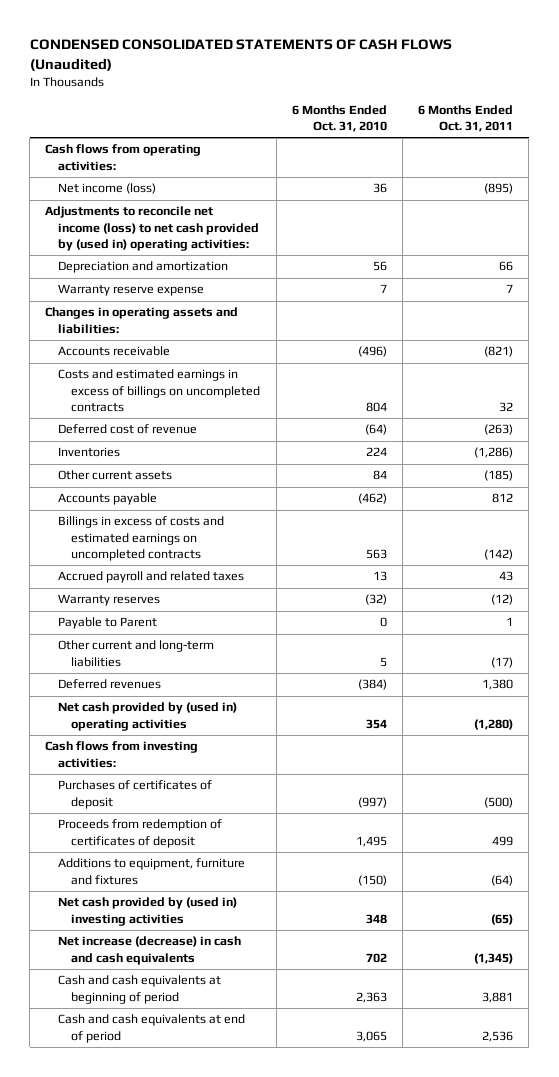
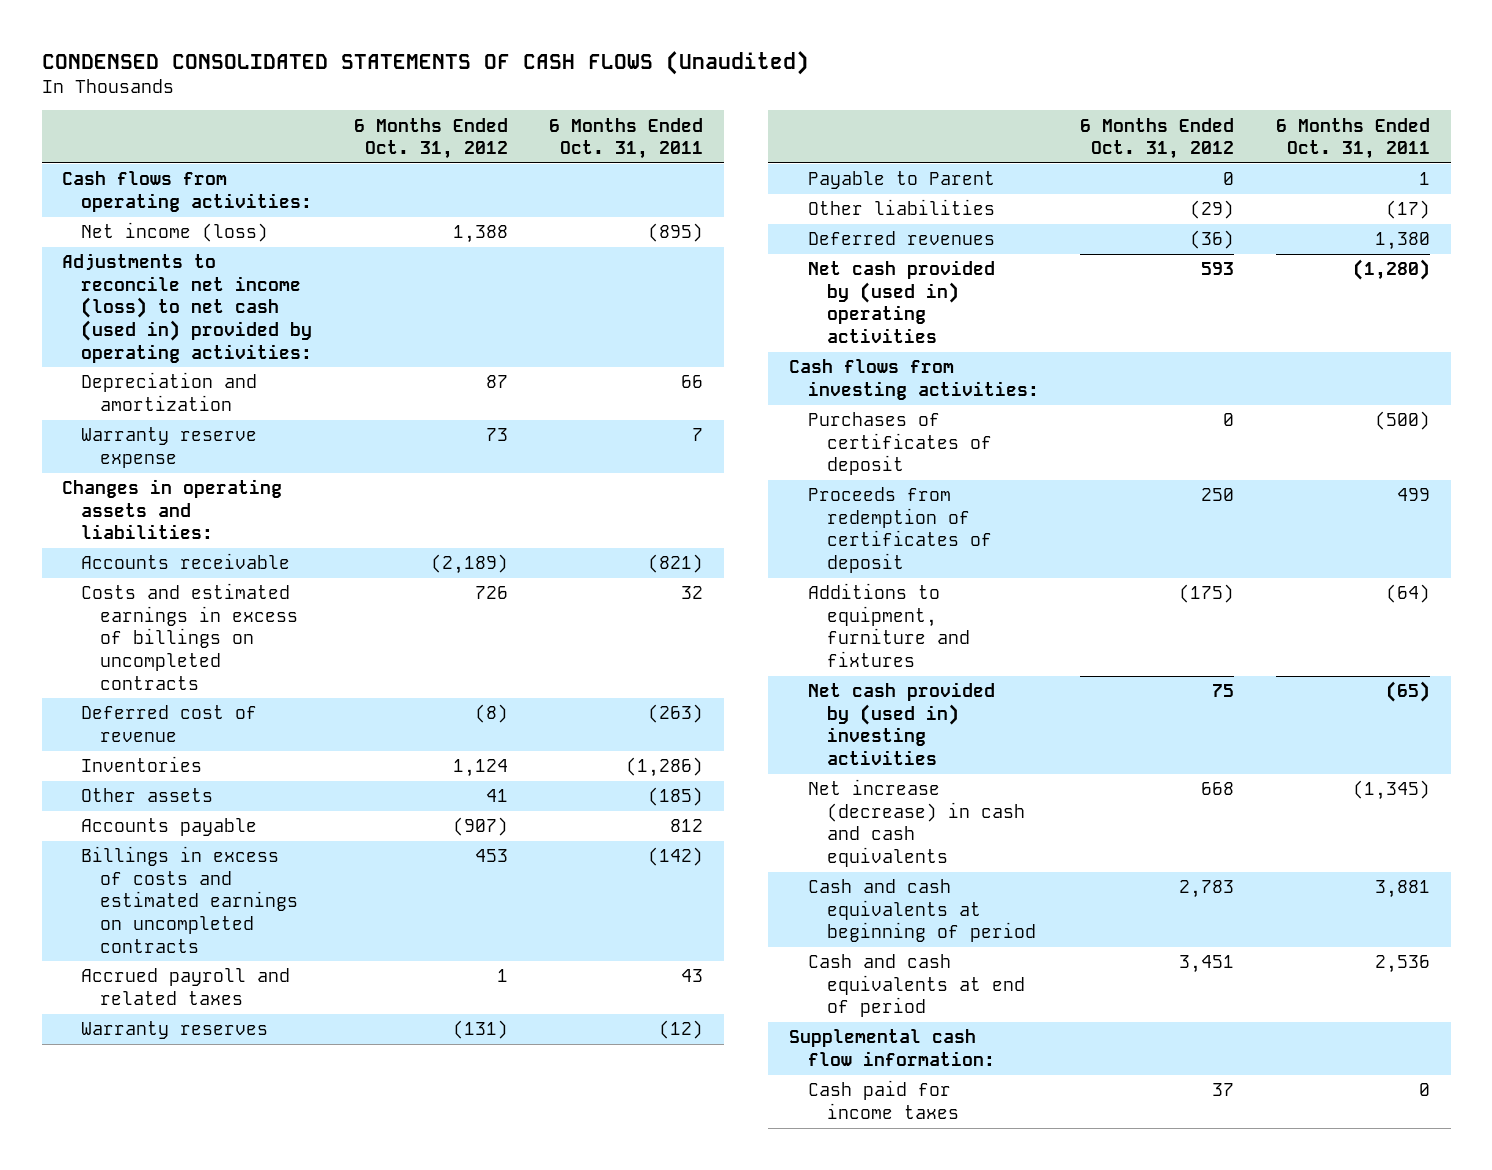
[291,104,387,132] 6 Months Ended Oct. 31, 2010 -> none
none -> [353,117,508,160] 6 Months Ended Oct. 31, 2012
[45,206,260,251] Adjustments to reconcile net income (loss) to net cash provided by (used in) operating activities: -> [62,253,313,363] Adjustments to reconcile net income (loss) to net cash (used in) provided by operating activities:
[58,470,173,481] Other current assets -> [81,788,214,803] Other assets
[58,640,215,667] Other current and long-term liabilities -> [807,199,995,216] Other liabilities
none -> [788,1029,995,1066] Supplemental cash flow information:
none -> [807,1080,959,1119] Cash paid for income taxes

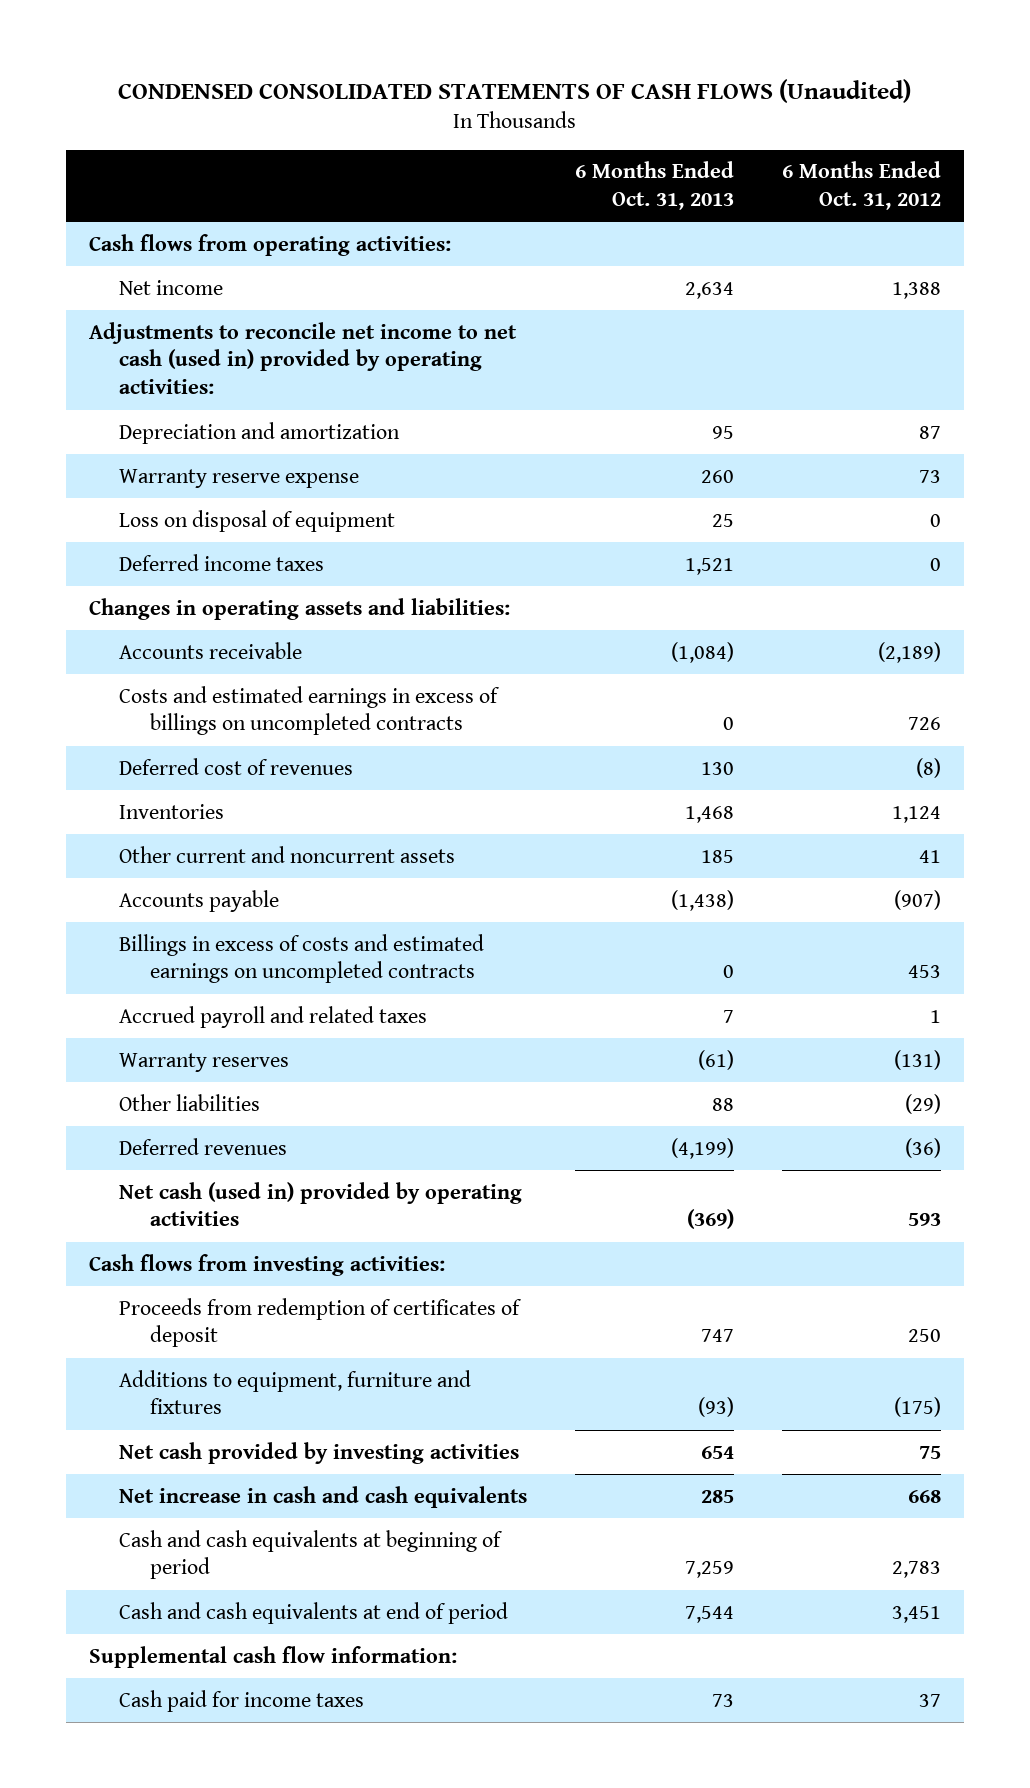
[549,117,704,160] 6 Months Ended Oct. 31, 2011 -> none
none -> [574,161,734,210] 6 Months Ended Oct. 31, 2013
[81,222,269,243] Net income (loss) -> [119,279,224,295] Net income
[62,253,313,363] Adjustments to reconcile net income (loss) to net cash (used in) provided by operating activities: -> [89,321,518,395] Adjustments to reconcile net income to net cash (used in) provided by operating activities:
none -> [119,509,396,532] Loss on disposal of equipment
none -> [119,553,325,571] Deferred income taxes
[81,705,258,742] Deferred cost of revenue -> [119,757,354,775] Deferred cost of revenues
[81,788,214,803] Other assets -> [119,845,456,863] Other current and noncurrent assets
[807,171,995,190] Payable to Parent -> none
[807,260,995,343] Net cash provided by (used in) operating activities -> [119,1181,523,1227] Net cash (used in) provided by operating activities
[807,412,992,476] Purchases of certificates of deposit -> none
[807,682,995,765] Net cash provided by (used in) investing activities -> [119,1441,520,1464] Net cash provided by investing activities
[807,779,1025,867] Net increase (decrease) in cash and cash equivalents -> [119,1485,528,1508] Net increase in cash and cash equivalents

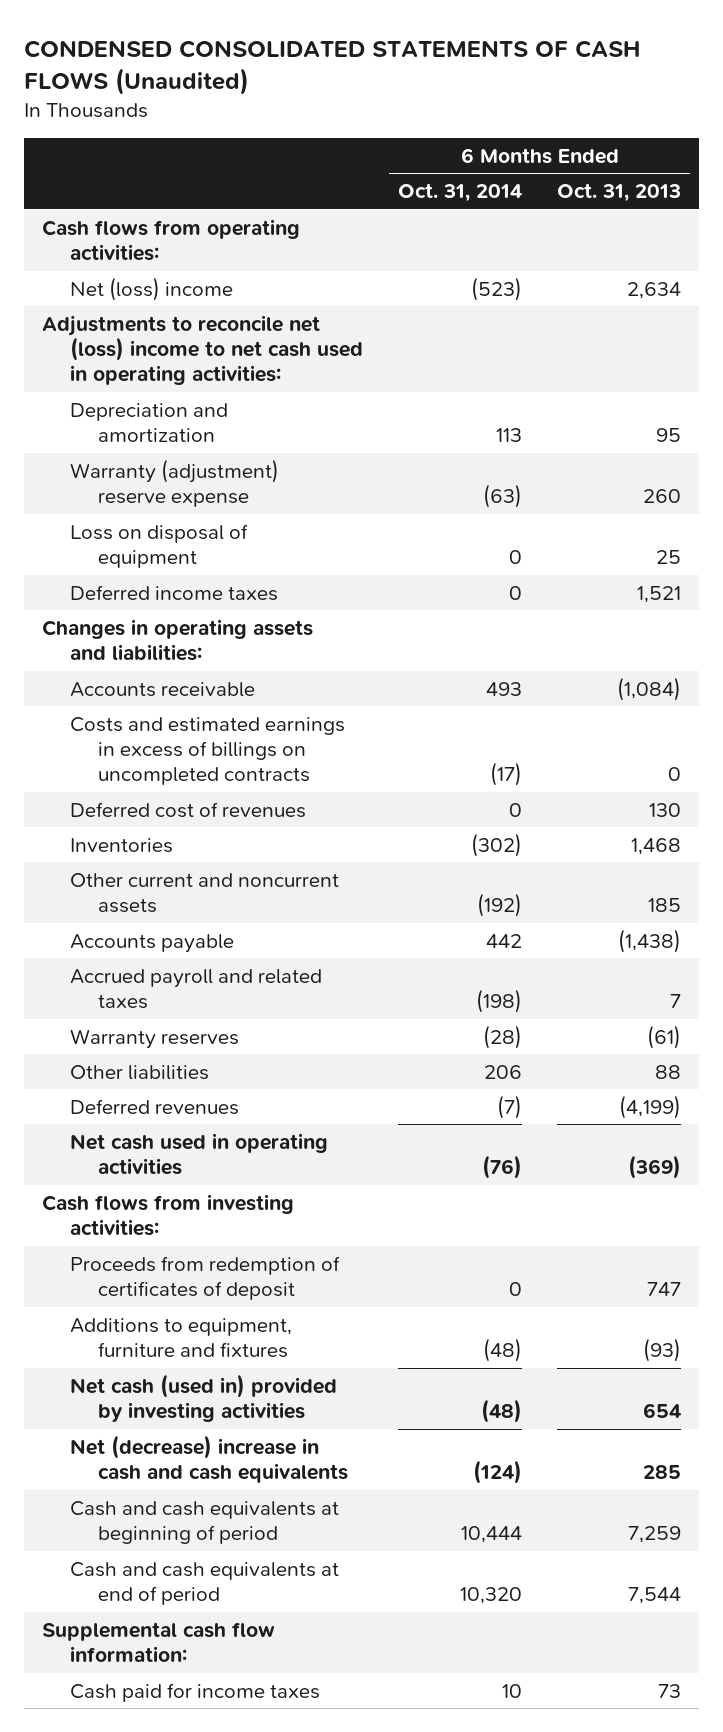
[781,161,941,210] 6 Months Ended Oct. 31, 2012 -> none
none -> [398,183,523,203] Oct. 31, 2014
[119,279,224,295] Net income -> [70,276,234,301] Net (loss) income
[89,321,518,395] Adjustments to reconcile net income to net cash (used in) provided by operating activities: -> [41,314,364,386] Adjustments to reconcile net (loss) income to net cash used in operating activities:
[119,468,360,488] Warranty reserve expense -> [70,458,280,508] Warranty (adjustment) reserve expense
[119,933,485,984] Billings in excess of costs and estimated earnings on uncompleted contracts -> none
[119,1181,523,1227] Net cash (used in) provided by operating activities -> [70,1132,329,1176] Net cash used in operating activities
[119,1441,520,1464] Net cash provided by investing activities -> [70,1373,338,1423] Net cash (used in) provided by investing activities
[119,1485,528,1508] Net increase in cash and cash equivalents -> [70,1434,349,1484] Net (decrease) increase in cash and cash equivalents

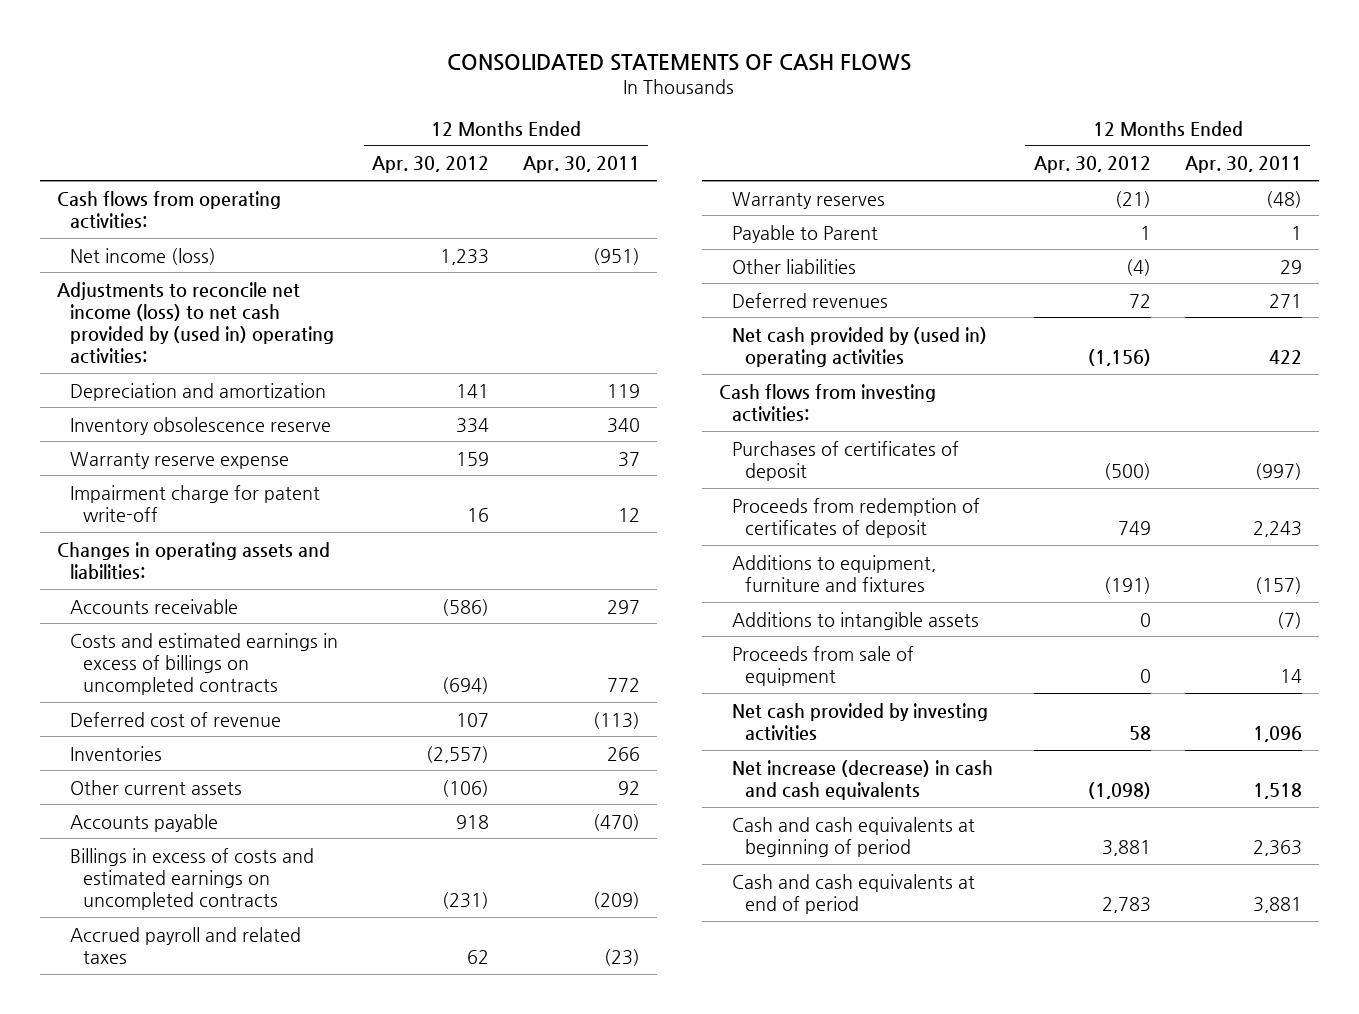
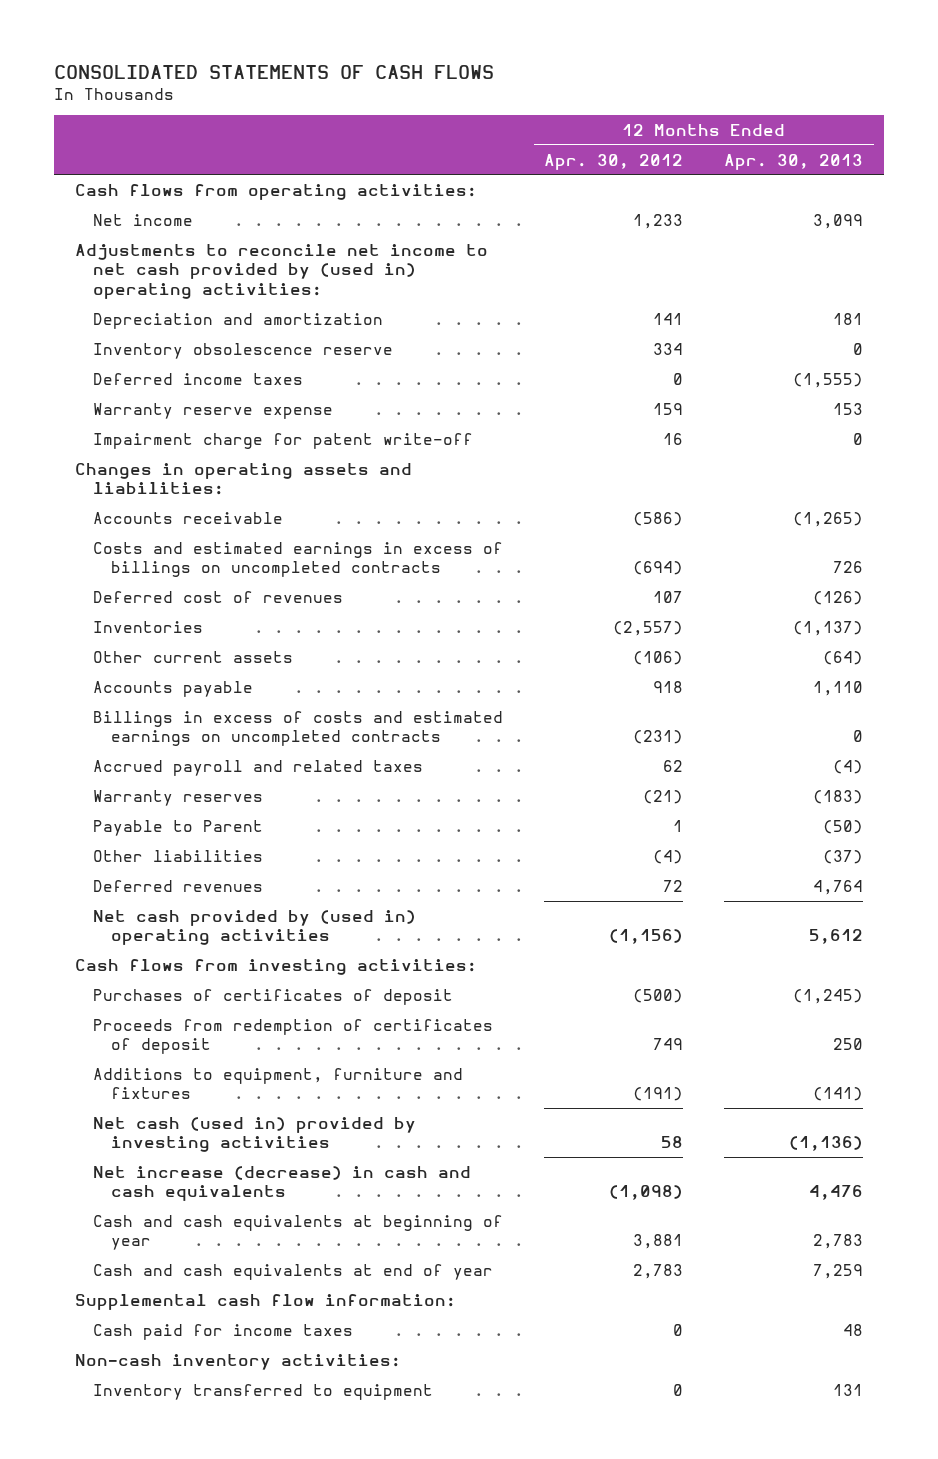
[522,156,640,174] Apr. 30, 2011 -> none
none -> [724,153,864,170] Apr. 30, 2013
[70,247,217,265] Net income (loss) -> [92,213,193,226] Net income
[57,281,335,364] Adjustments to reconcile net income (loss) to net cash provided by (used in) operating activities: -> [74,243,488,300] Adjustments to reconcile net income to net cash provided by (used in) operating activities:
none -> [92,372,303,385] Deferred income taxes
[70,711,282,727] Deferred cost of revenue -> [92,590,343,603] Deferred cost of revenues
[732,611,980,630] Additions to intangible assets -> none
[732,645,915,686] Proceeds from sale of equipment -> none
[732,702,989,741] Net cash provided by investing activities -> [92,1116,416,1153] Net cash (used in) provided by investing activities
[732,816,976,857] Cash and cash equivalents at beginning of period -> [92,1214,503,1251] Cash and cash equivalents at beginning of year
[732,873,976,914] Cash and cash equivalents at end of period -> [92,1263,493,1280] Cash and cash equivalents at end of year
none -> [74,1293,456,1310] Supplemental cash flow information:
none -> [92,1323,353,1340] Cash paid for income taxes
none -> [74,1353,401,1370] Non-cash inventory activities:
none -> [92,1383,433,1400] Inventory transferred to equipment

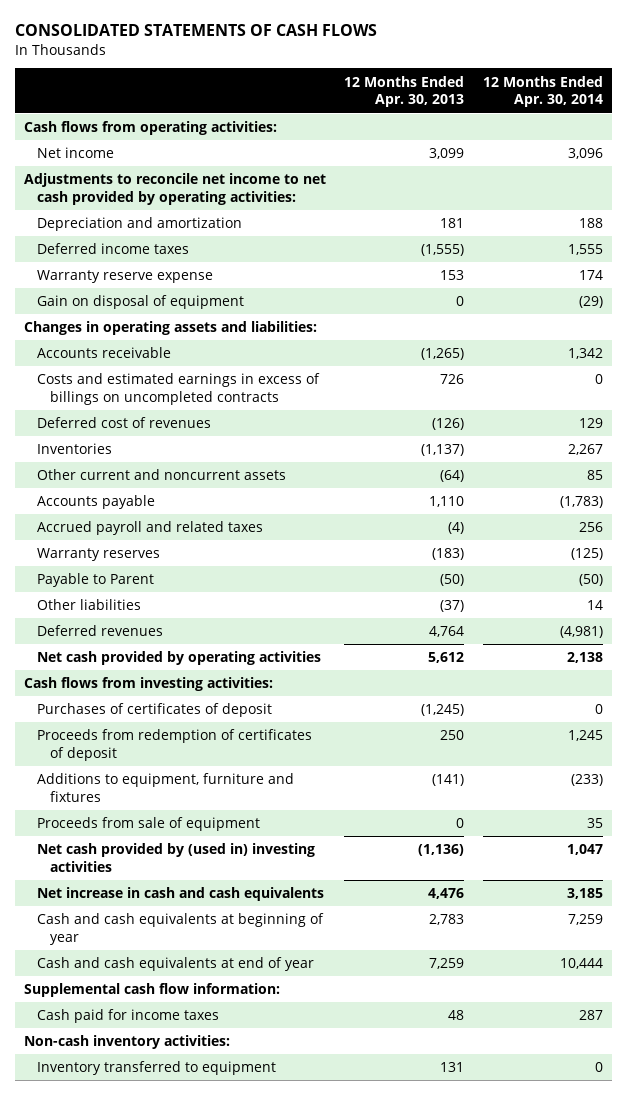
[544,153,684,170] Apr. 30, 2012 -> none
none -> [482,75,603,108] 12 Months Ended Apr. 30, 2014
[74,243,488,300] Adjustments to reconcile net income to net cash provided by (used in) operating activities: -> [23,173,326,205] Adjustments to reconcile net income to net cash provided by operating activities:
[92,342,393,359] Inventory obsolescence reserve -> none
[92,432,473,449] Impairment charge for patent write-off -> none
none -> [37,295,245,310] Gain on disposal of equipment
[92,650,293,663] Other current assets -> [37,469,287,481] Other current and noncurrent assets
[92,710,503,747] Billings in excess of costs and estimated earnings on uncompleted contracts -> none
[92,909,416,946] Net cash provided by (used in) operating activities -> [37,651,322,666] Net cash provided by operating activities
none -> [37,817,261,832] Proceeds from sale of equipment
[92,1116,416,1153] Net cash (used in) provided by investing activities -> [37,843,316,872] Net cash provided by (used in) investing activities
[92,1165,471,1202] Net increase (decrease) in cash and cash equivalents -> [37,887,325,902] Net increase in cash and cash equivalents

